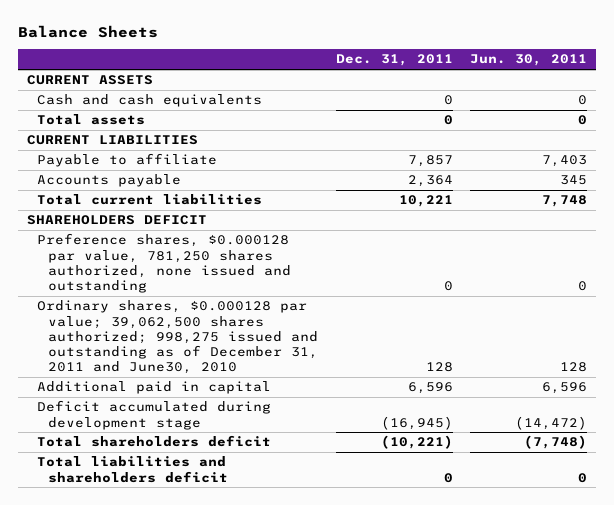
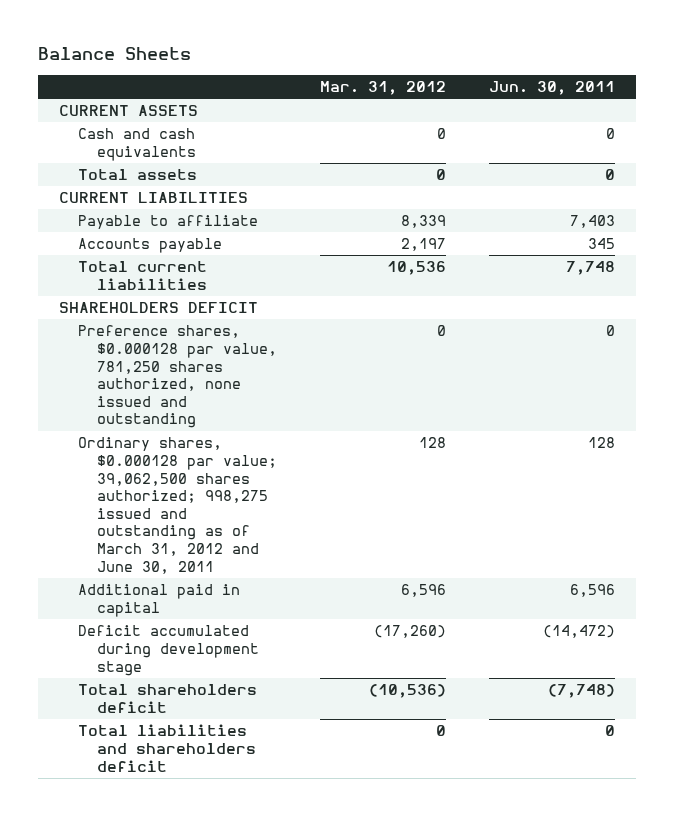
[335,54,453,67] Dec. 31, 2011 -> none
none -> [319,81,446,96] Mar. 31, 2012
[37,300,319,375] Ordinary shares, $0.000128 par value; 39,062,500 shares authorized; 998,275 issued and outstanding as of December 31, 2011 and June30, 2010 -> [78,437,277,574] Ordinary shares, $0.000128 par value; 39,062,500 shares authorized; 998,275 issued and outstanding as of March 31, 2012 and June 30, 2011

